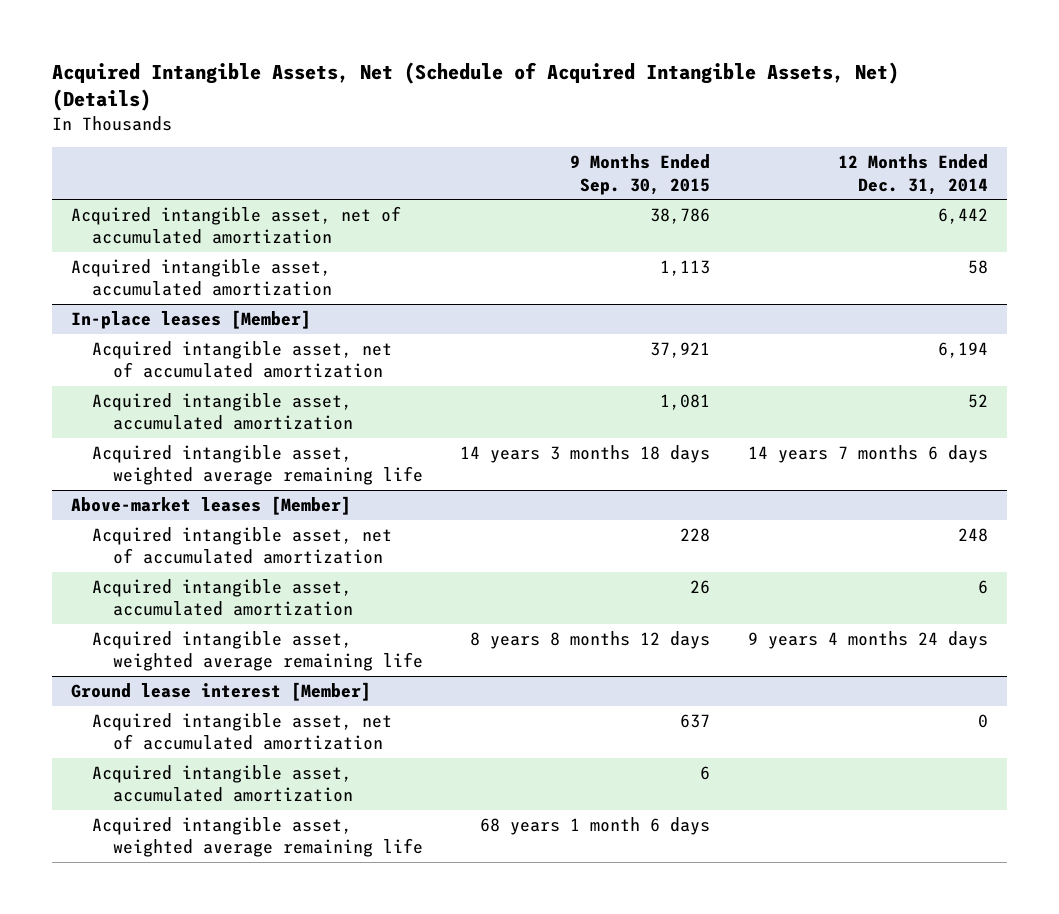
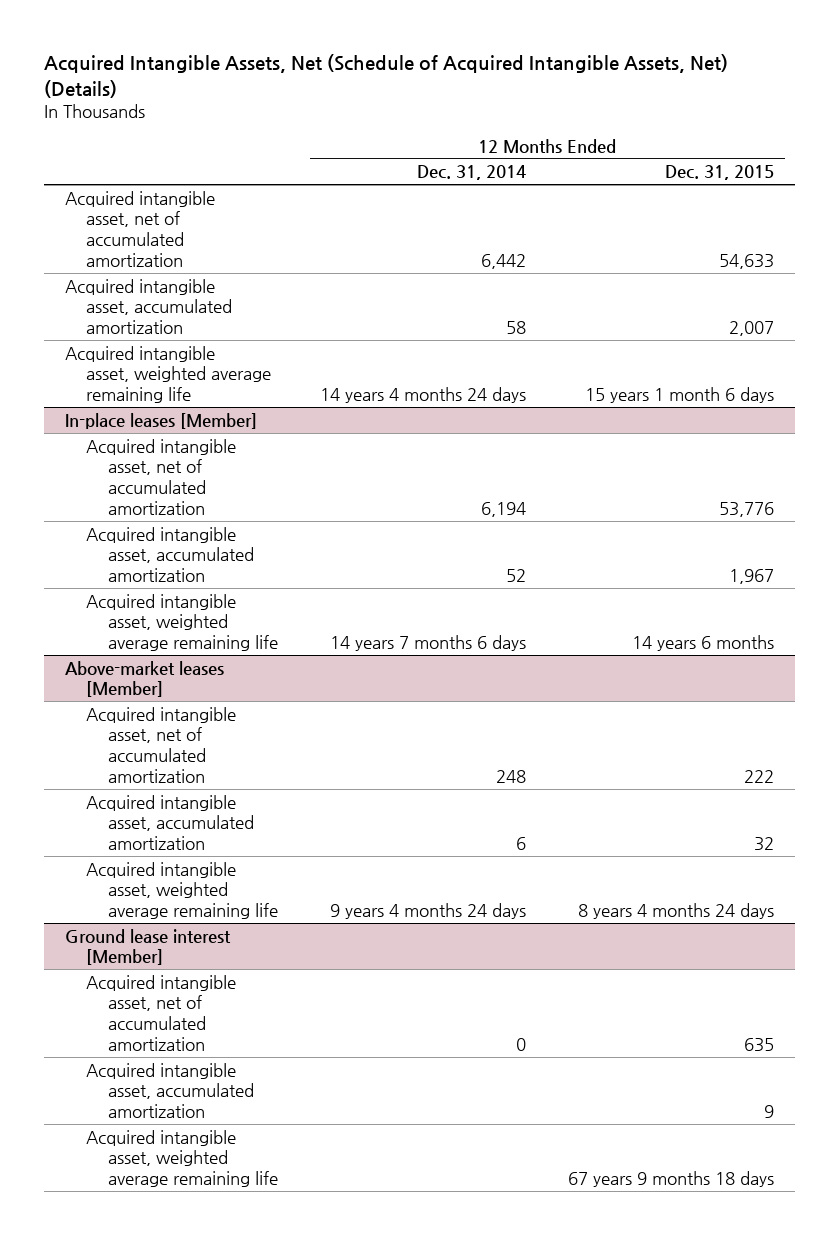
[570,154,711,195] 9 Months Ended Sep. 30, 2015 -> none
none -> [665,165,775,181] Dec. 31, 2015
none -> [64,345,272,403] Acquired intangible asset, weighted average remaining life

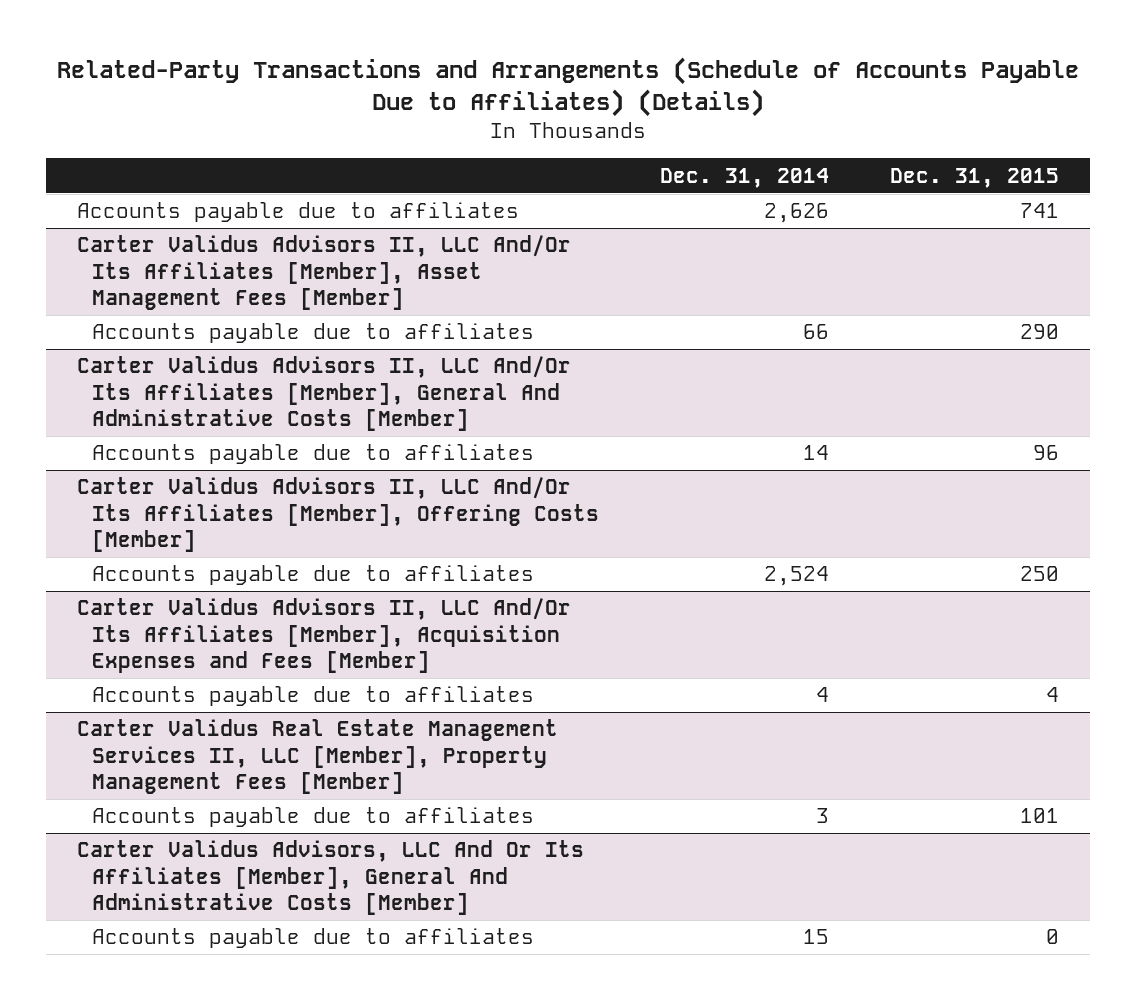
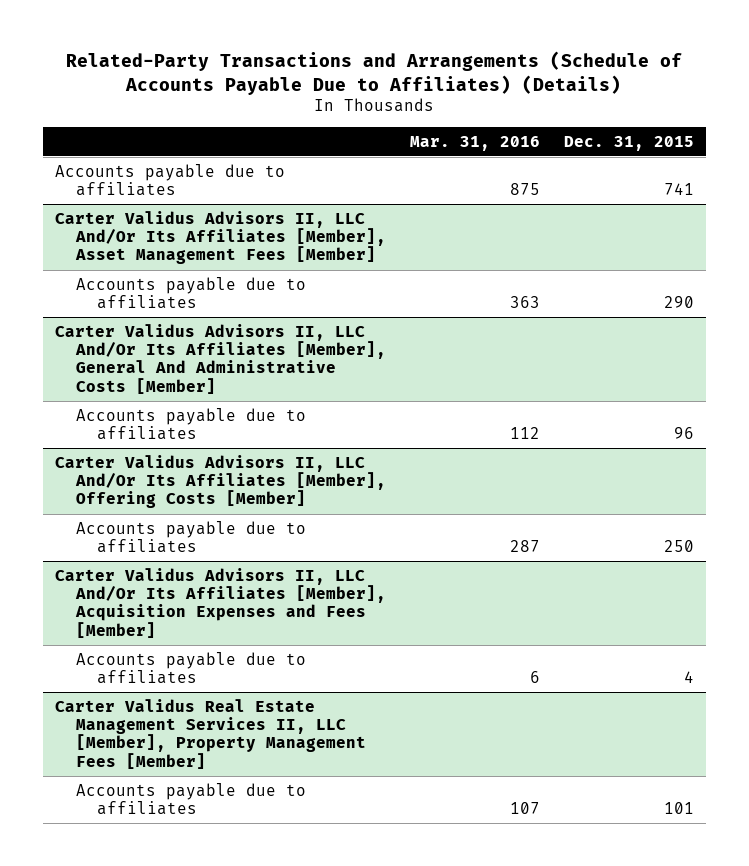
[659,167,829,188] Dec. 31, 2014 -> none
none -> [409,135,540,151] Mar. 31, 2016
[76,840,584,916] Carter Validus Advisors, LLC And Or Its Affiliates [Member], General And Administrative Costs [Member] -> none
[91,928,534,949] Accounts payable due to affiliates -> none

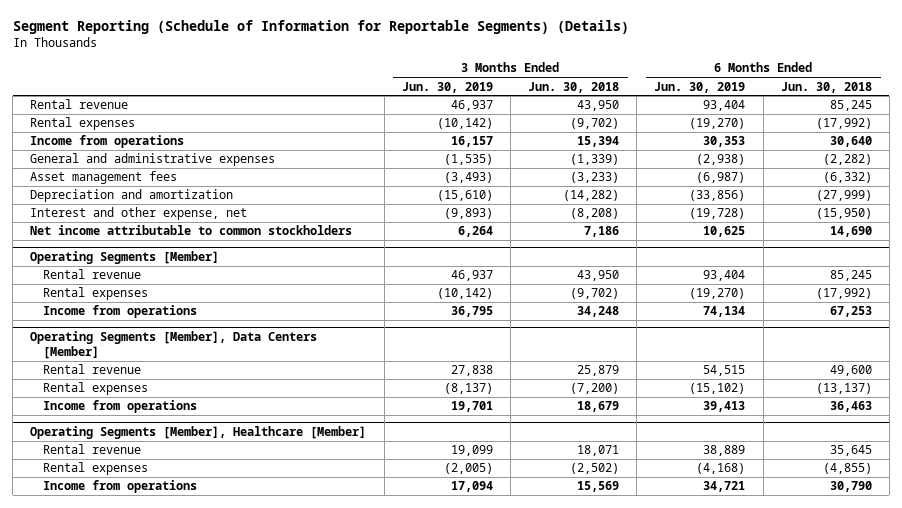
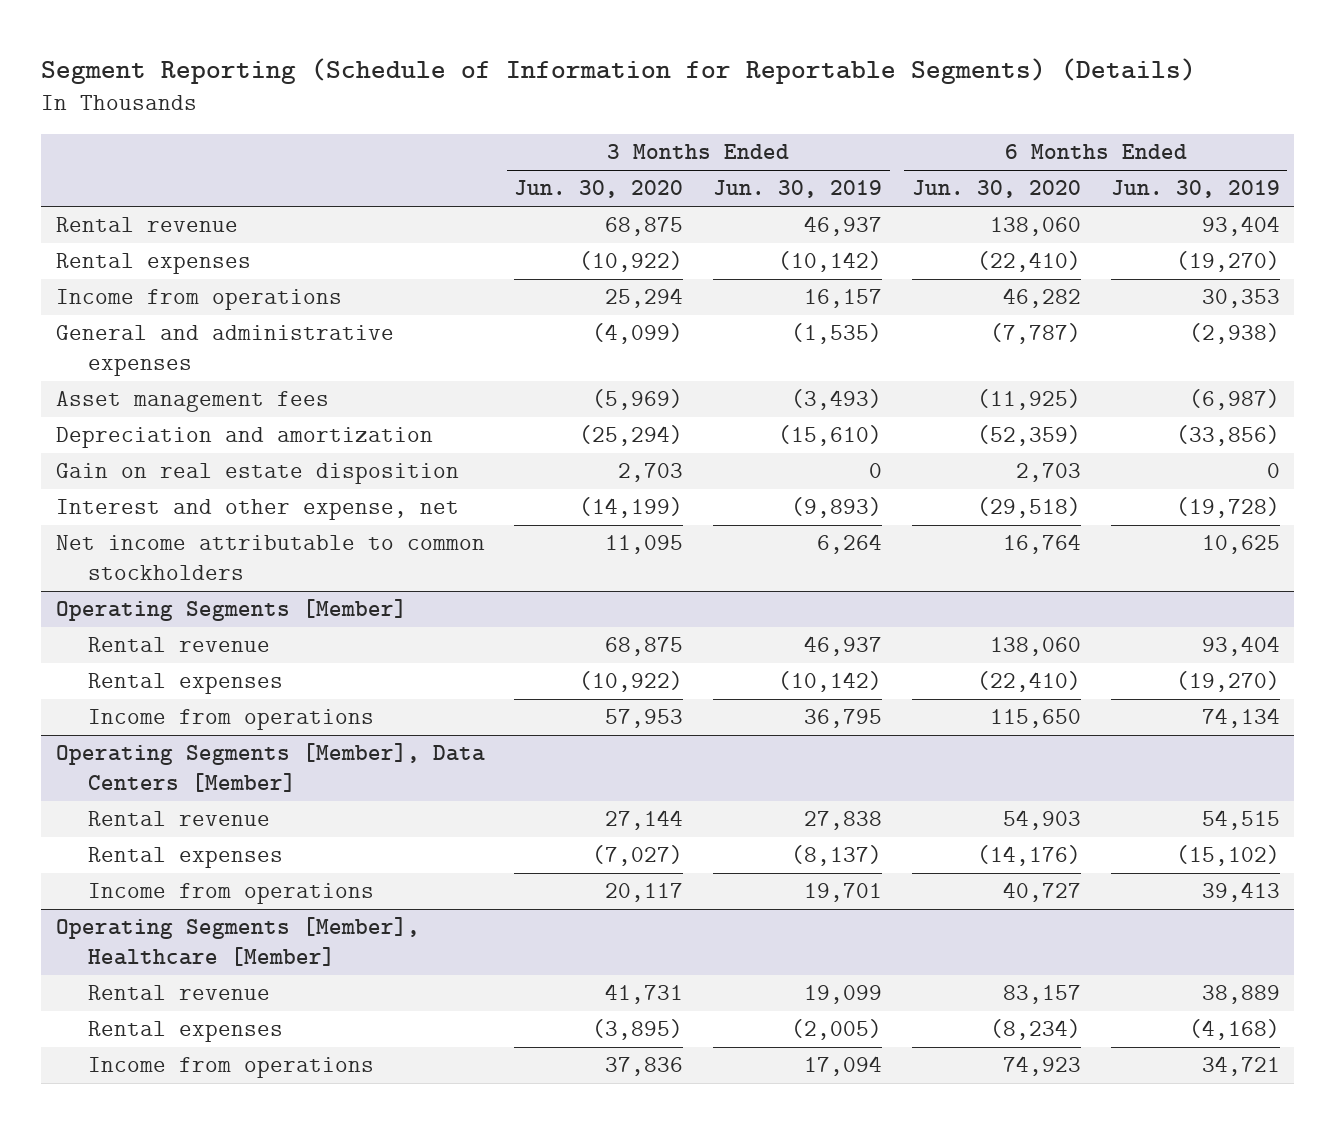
[528,81,620,93] Jun. 30, 2018 -> none
[780,81,872,93] Jun. 30, 2018 -> none
none -> [514,180,684,199] Jun. 30, 2020
none -> [911,180,1081,199] Jun. 30, 2020
none -> [55,463,459,485] Gain on real estate disposition

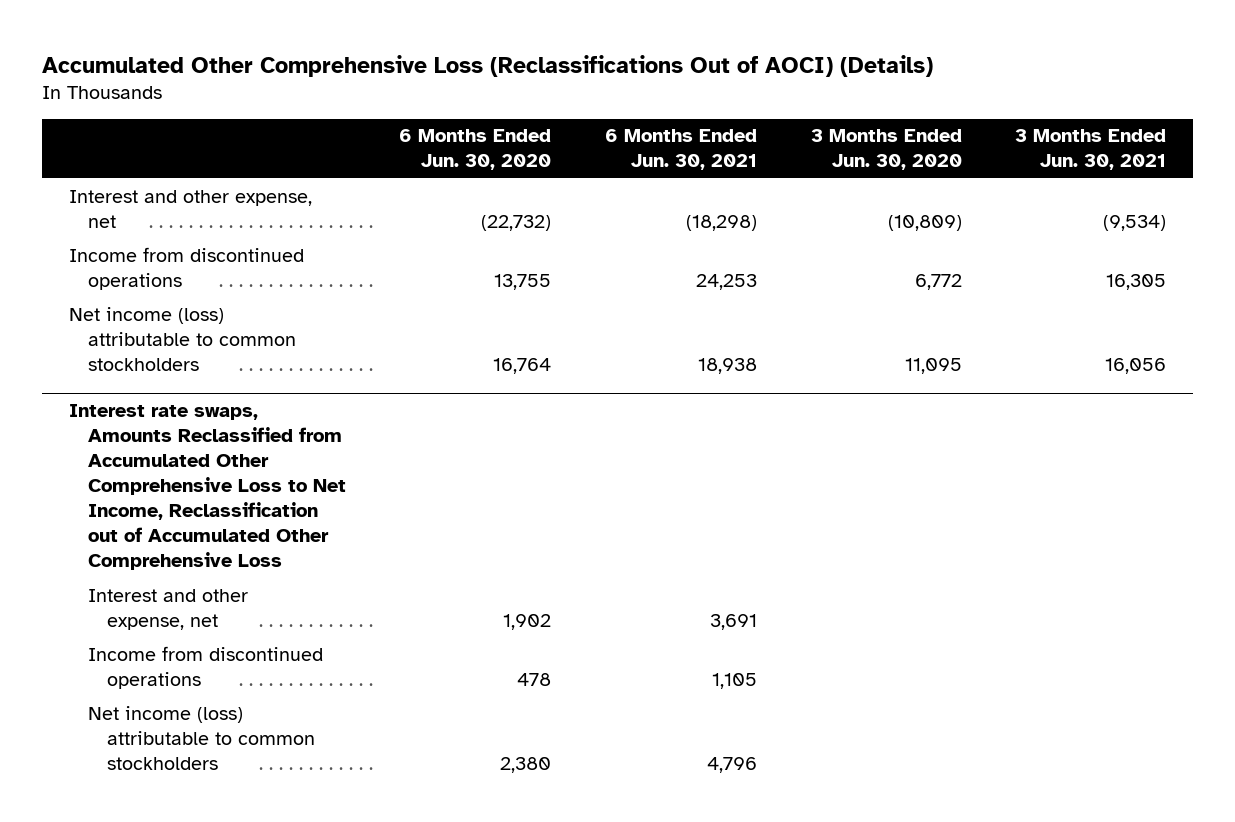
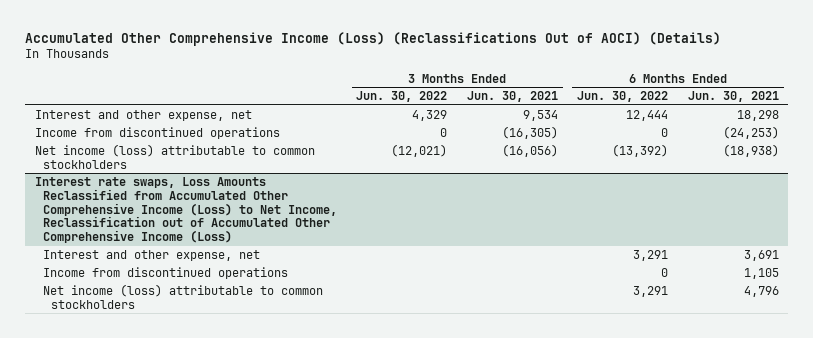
[42,54,934,77] Accumulated Other Comprehensive Loss (Reclassifications Out of AOCI) (Details) -> [24,31,721,46] Accumulated Other Comprehensive Income (Loss) (Reclassifications Out of AOCI) (Details)
[399,129,552,171] 6 Months Ended Jun. 30, 2020 -> none
[810,129,962,171] 3 Months Ended Jun. 30, 2020 -> none
none -> [356,91,448,103] Jun. 30, 2022
none -> [577,91,669,103] Jun. 30, 2022
[685,214,757,231] (18,298) -> [736,110,779,122] 18,298
[1103,214,1167,231] (9,534) -> [522,110,558,122] 9,534
[695,273,757,290] 24,253 -> [722,126,779,140] (24,253)
[1106,273,1167,290] 16,305 -> [501,126,558,140] (16,305)
[697,357,757,374] 18,938 -> [722,144,779,158] (18,938)
[1105,357,1167,374] 16,056 -> [501,144,558,158] (16,056)
[68,404,346,571] Interest rate swaps, Amounts Reclassified from Accumulated Other Comprehensive Loss to Net Income, Reclassification out of Accumulated Other Comprehensive Loss -> [34,177,337,244] Interest rate swaps, Loss Amounts Reclassified from Accumulated Other Comprehensive Income (Loss) to Net Income, Reclassification out of Accumulated Other Comprehensive Income (Loss)

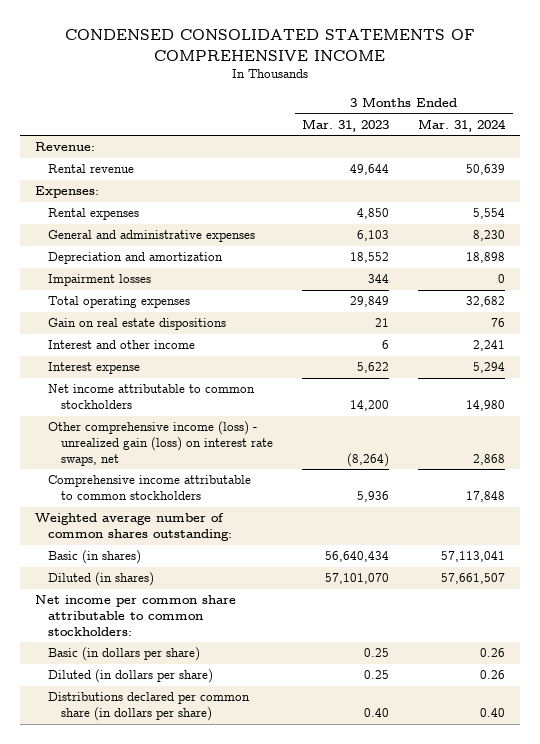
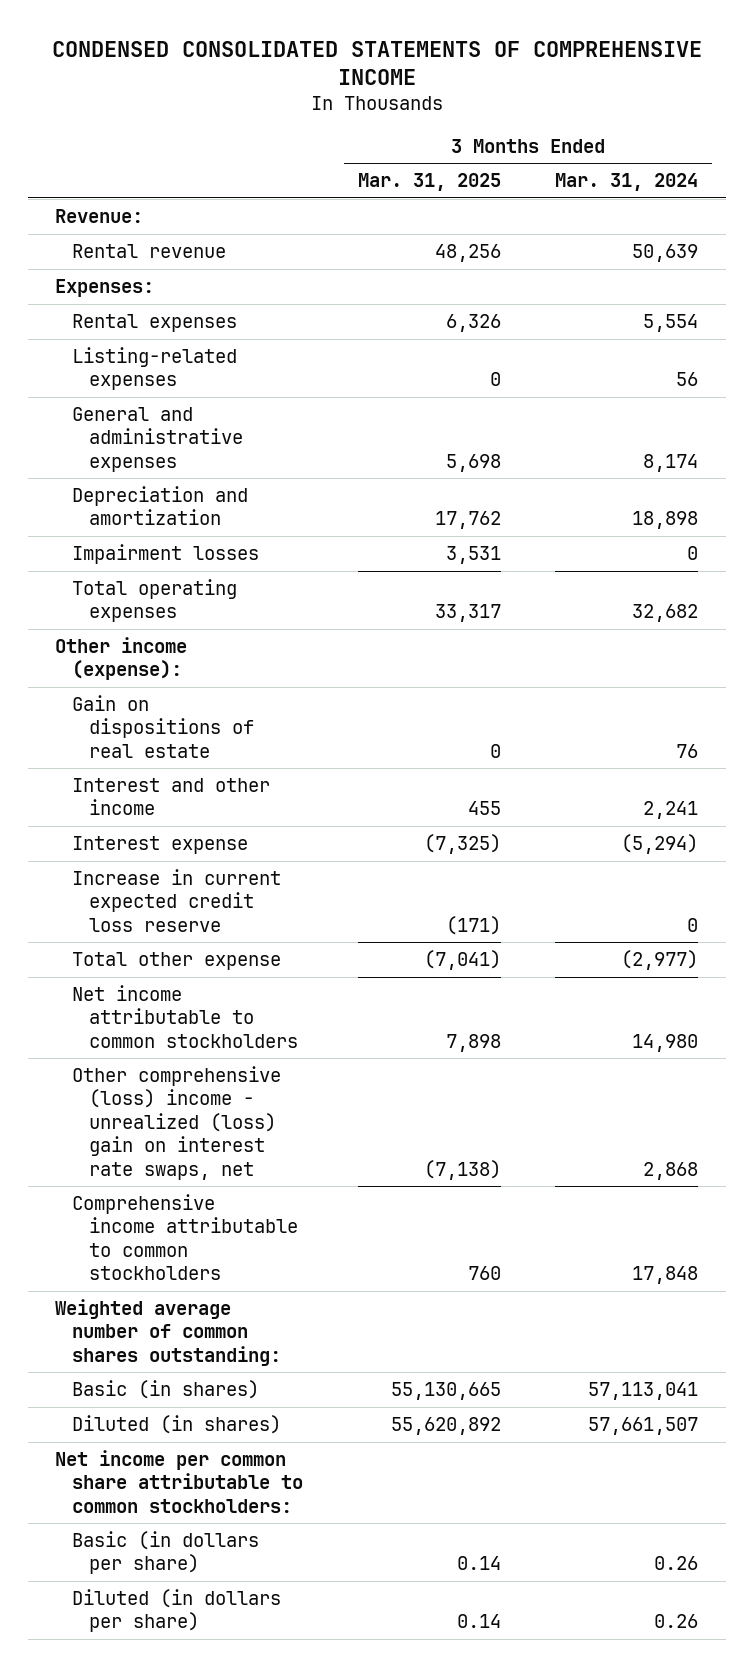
[302,118,390,132] Mar. 31, 2023 -> none
none -> [357,173,501,192] Mar. 31, 2025
none -> [72,347,238,391] Listing-related expenses
[473,230,506,242] 8,230 -> [643,453,699,472] 8,174
none -> [55,637,188,681] Other income (expense):
[47,318,226,331] Gain on real estate dispositions -> [72,695,255,758] Gain on dispositions of real estate
[473,362,506,374] 5,294 -> [621,834,699,855] (5,294)
none -> [72,869,282,932] Increase in current expected credit loss reserve
none -> [72,952,282,971] Total other expense
[47,421,274,467] Other comprehensive income (loss) - unrealized gain (loss) on interest rate swaps, net -> [72,1066,282,1180] Other comprehensive (loss) income - unrealized (loss) gain on interest rate swaps, net
[47,692,250,722] Distributions declared per common share (in dollars per share) -> none

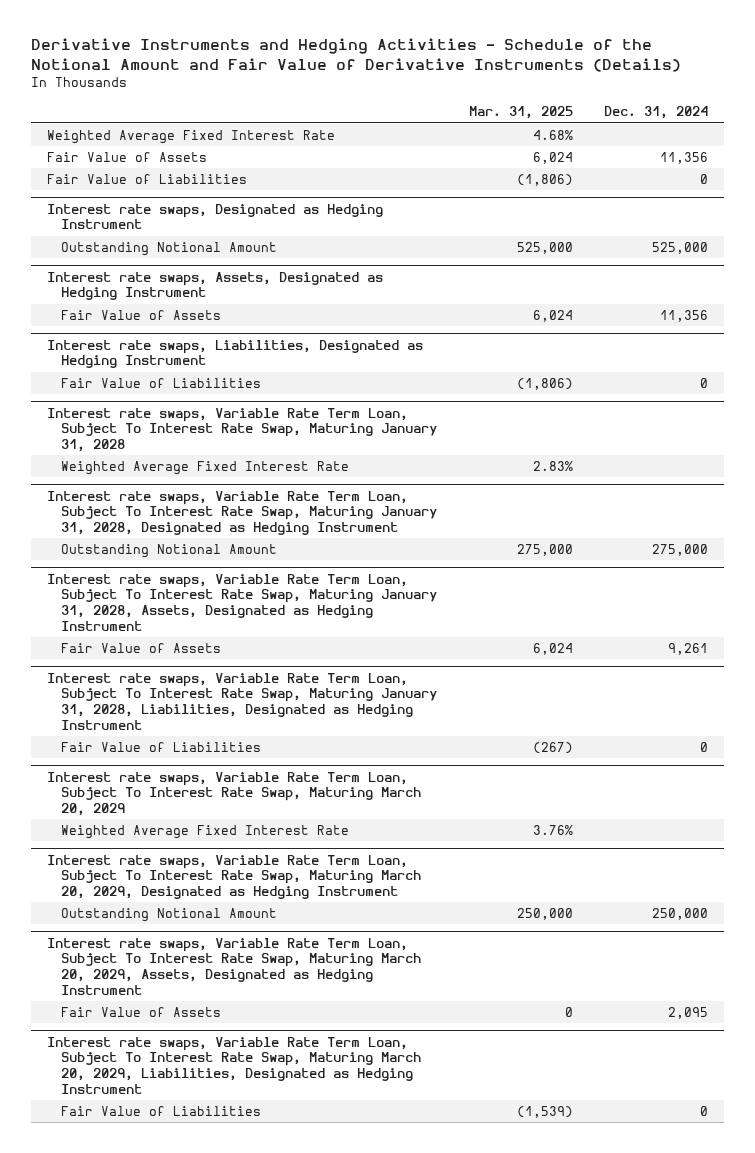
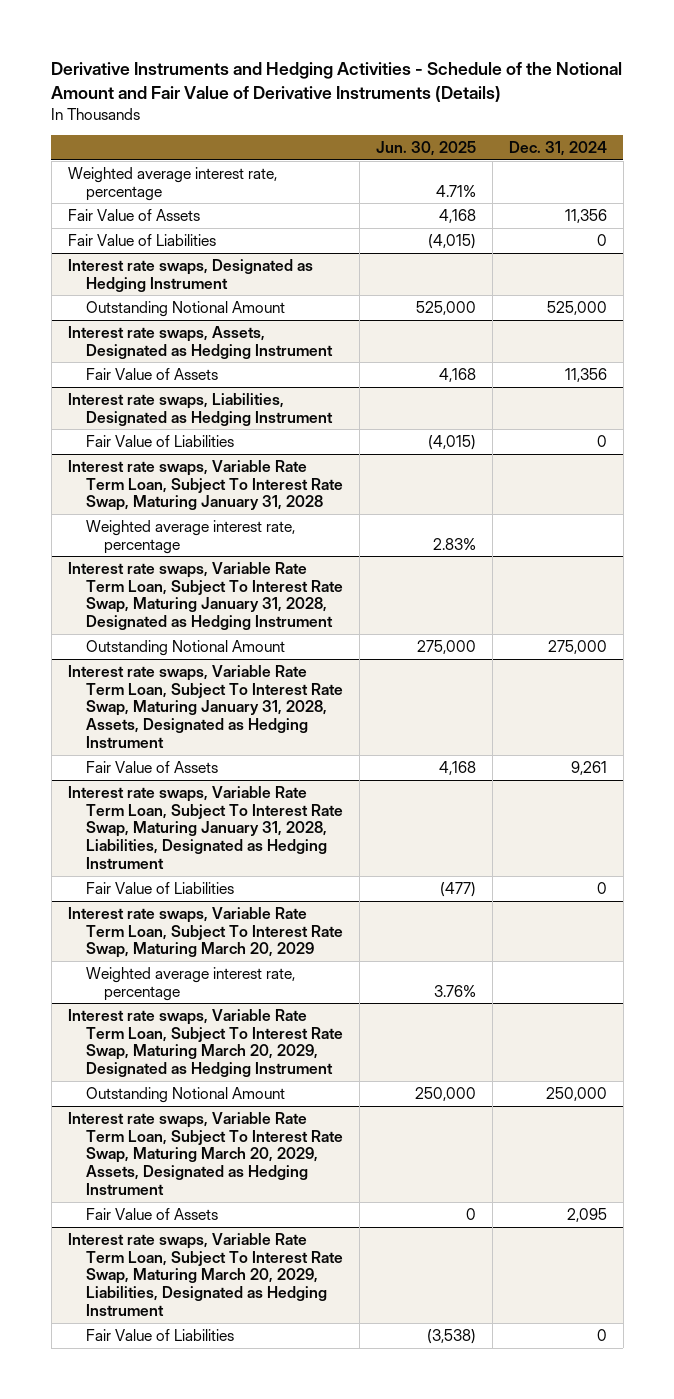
[468,106,573,120] Mar. 31, 2025 -> none
none -> [375,141,476,157] Jun. 30, 2025
[46,130,335,145] Weighted Average Fixed Interest Rate -> [67,166,277,201] Weighted average interest rate, percentage
[60,461,349,476] Weighted Average Fixed Interest Rate -> [85,519,295,554] Weighted average interest rate, percentage
[60,825,349,840] Weighted Average Fixed Interest Rate -> [85,966,295,1001] Weighted average interest rate, percentage

